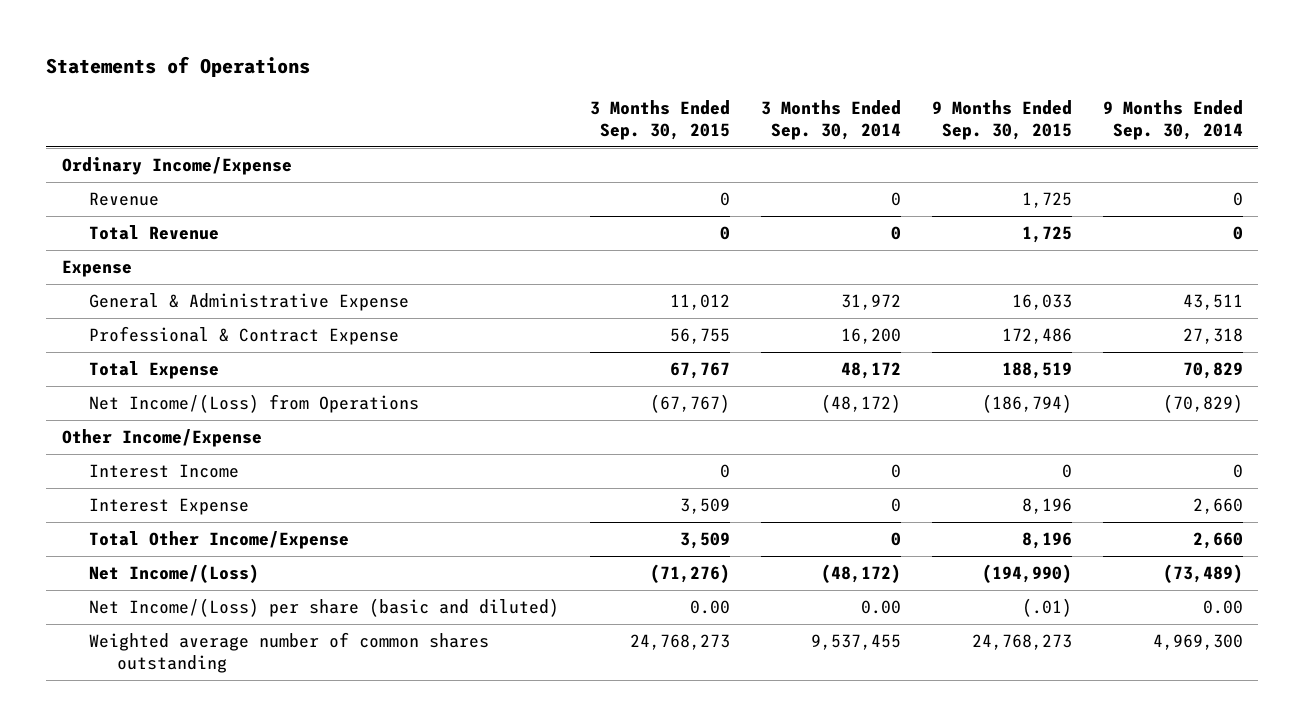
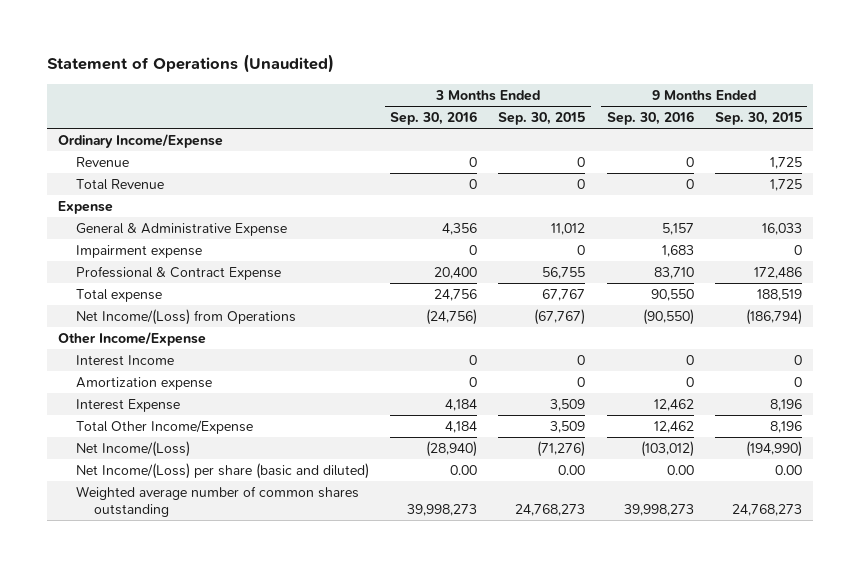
[46,56,311,78] Statements of Operations -> [47,54,335,74] Statement of Operations (Unaudited)
[761,99,902,140] 3 Months Ended Sep. 30, 2014 -> none
[1102,99,1243,140] 9 Months Ended Sep. 30, 2014 -> none
none -> [390,111,478,126] Sep. 30, 2016
none -> [606,111,694,126] Sep. 30, 2016
none -> [75,244,202,258] Impairment expense
[89,361,220,380] Total Expense -> [75,288,162,302] Total expense
none -> [75,376,212,390] Amortization expense
[1021,598,1072,618] (.01) -> [775,464,803,475] 0.00

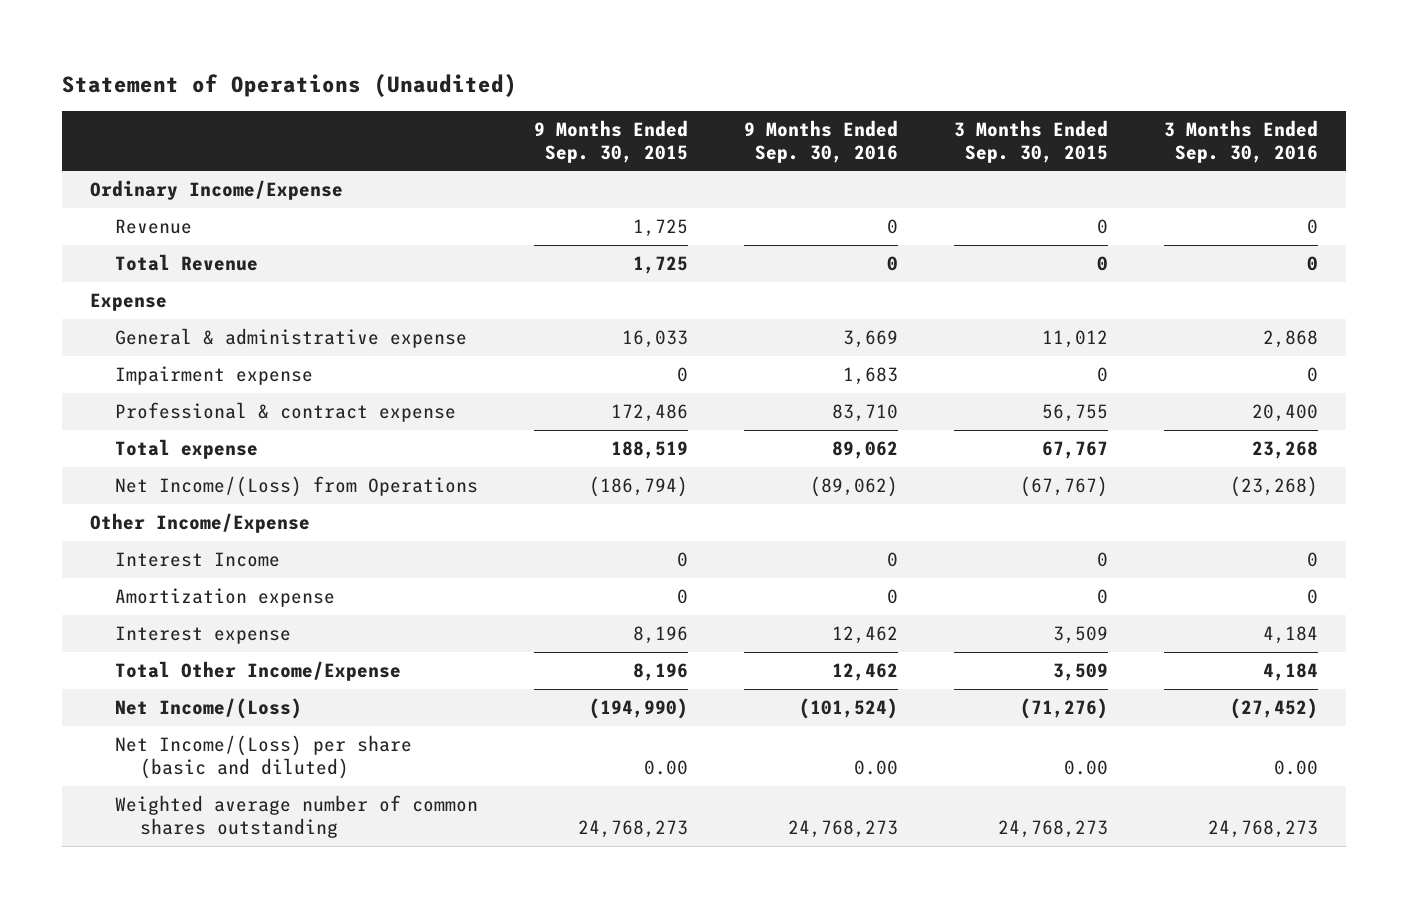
[75,222,287,236] General & Administrative Expense -> [114,328,467,349] General & administrative expense
[442,222,478,235] 4,356 -> [1262,330,1318,349] 2,868
[661,222,694,235] 5,157 -> [842,330,898,349] 3,669
[75,265,281,280] Professional & Contract Expense -> [114,402,456,423] Professional & contract expense
[434,288,478,301] 24,756 -> [1251,441,1318,460] 23,268
[650,288,694,301] 90,550 -> [831,441,898,460] 89,062
[426,308,478,325] (24,756) -> [1229,476,1318,498] (23,268)
[642,308,694,325] (90,550) -> [809,476,898,498] (89,062)
[75,398,180,412] Interest Expense -> [114,626,291,645] Interest expense
[426,440,478,457] (28,940) -> [1229,698,1318,720] (27,452)
[640,440,694,457] (103,012) -> [798,698,898,720] (101,524)
[407,503,478,516] 39,998,273 -> [1207,820,1318,839] 24,768,273
[623,503,694,516] 39,998,273 -> [787,820,898,839] 24,768,273

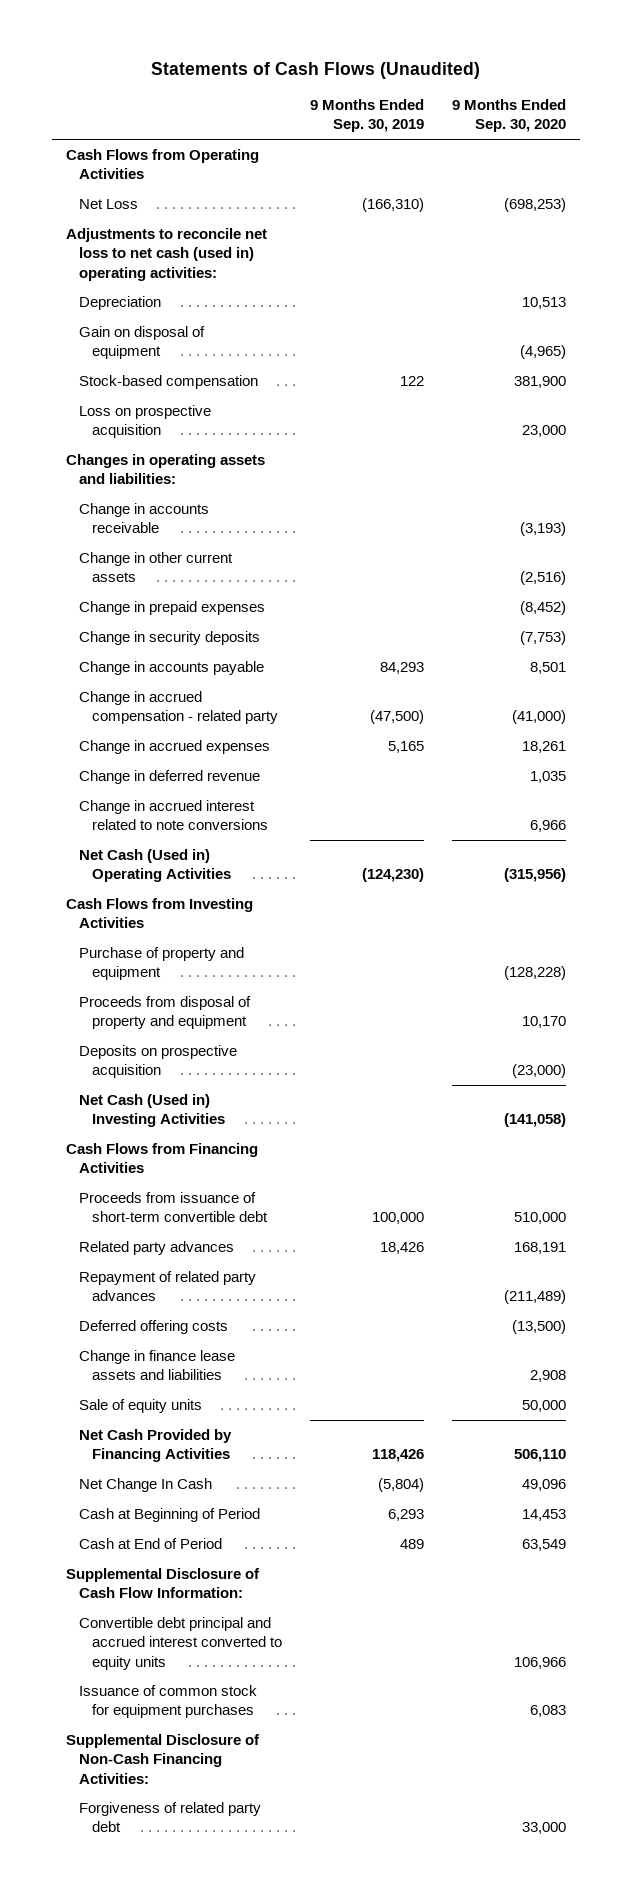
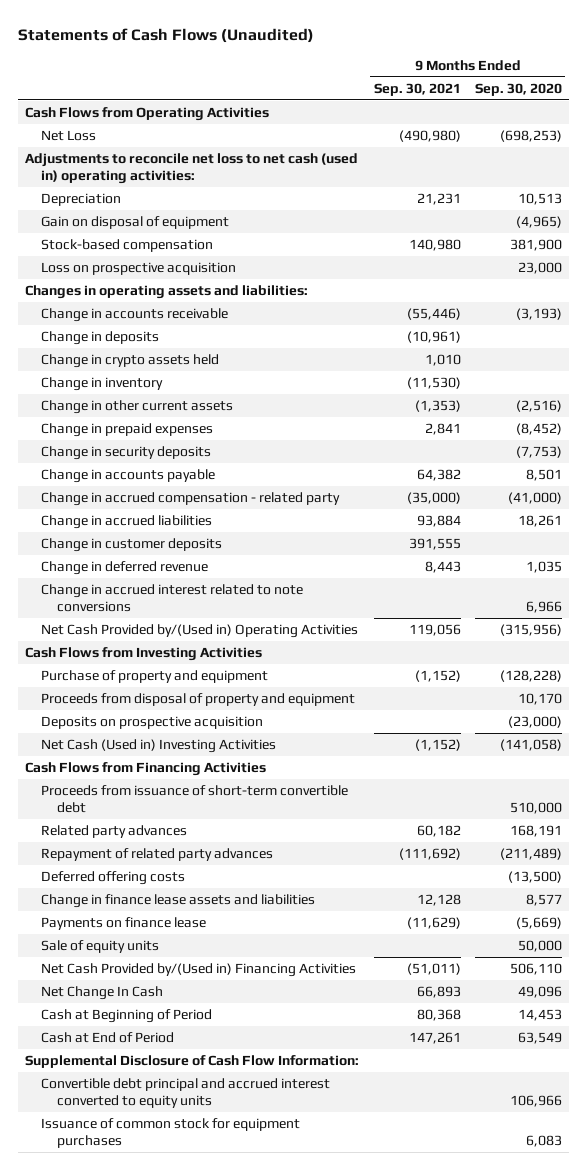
[309,99,424,133] 9 Months Ended Sep. 30, 2019 -> none
none -> [373,82,461,96] Sep. 30, 2021
none -> [41,331,160,346] Change in deposits
none -> [41,354,220,369] Change in crypto assets held
none -> [41,377,164,392] Change in inventory
[78,740,270,755] Change in accrued expenses -> [41,515,213,530] Change in accrued liabilities
none -> [41,538,223,553] Change in customer deposits
[78,849,232,883] Net Cash (Used in) Operating Activities -> [41,624,359,639] Net Cash Provided by/(Used in) Operating Activities
[529,1370,566,1383] 2,908 -> [525,894,562,907] 8,577
none -> [41,917,207,931] Payments on finance lease
[78,1429,232,1463] Net Cash Provided by Financing Activities -> [41,963,357,978] Net Cash Provided by/(Used in) Financing Activities
[65,1734,260,1784] Supplemental Disclosure of Non-Cash Financing Activities: -> none
[78,1802,261,1833] Forgiveness of related party debt -> none

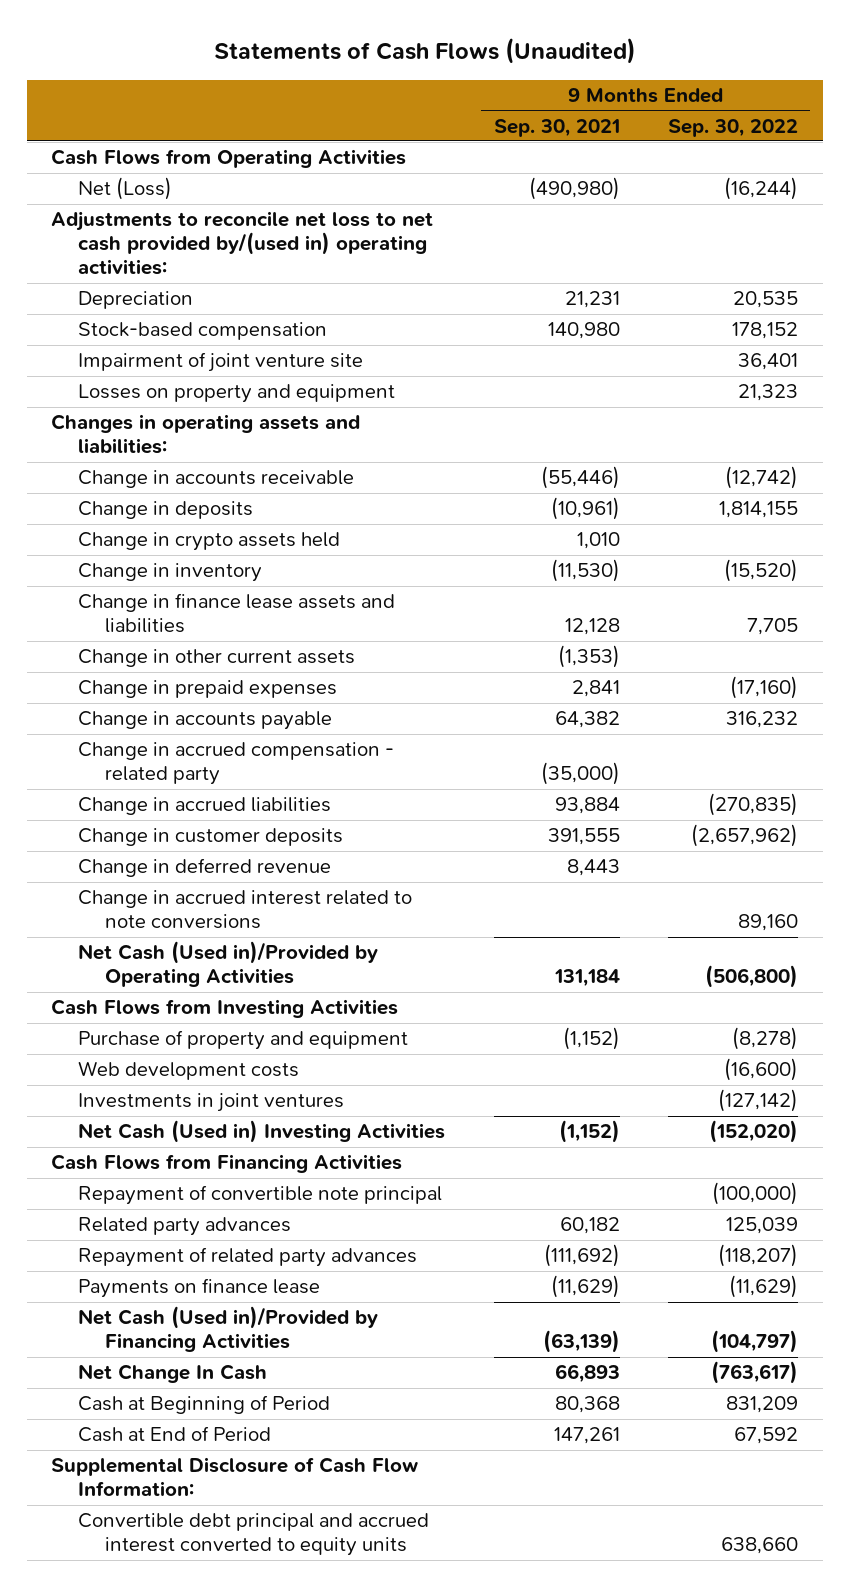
[474,82,562,96] Sep. 30, 2020 -> none
none -> [668,118,799,137] Sep. 30, 2022
[41,130,97,142] Net Loss -> [78,177,173,201] Net (Loss)
[25,153,359,185] Adjustments to reconcile net loss to net cash (used in) operating activities: -> [51,211,434,276] Adjustments to reconcile net loss to net cash provided by/(used in) operating activities:
[41,216,230,230] Gain on disposal of equipment -> none
[41,262,237,276] Loss on prospective acquisition -> none
none -> [78,352,364,373] Impairment of joint venture site
none -> [78,384,396,404] Losses on property and equipment
[41,894,316,909] Change in finance lease assets and liabilities -> [78,593,396,634] Change in finance lease assets and liabilities
[41,446,212,461] Change in security deposits -> none
[41,624,359,639] Net Cash Provided by/(Used in) Operating Activities -> [78,941,379,988] Net Cash (Used in)/Provided by Operating Activities
[408,624,461,637] 119,056 -> [553,969,620,988] 131,184
[41,693,356,707] Proceeds from disposal of property and equipment -> none
[41,716,264,730] Deposits on prospective acquisition -> none
none -> [78,1061,300,1081] Web development costs
none -> [78,1093,345,1113] Investments in joint ventures
[41,785,349,814] Proceeds from issuance of short-term convertible debt -> none
none -> [78,1185,443,1206] Repayment of convertible note principal
[41,871,186,886] Deferred offering costs -> none
[41,940,160,954] Sale of equity units -> none
[41,963,357,978] Net Cash Provided by/(Used in) Financing Activities -> [78,1306,379,1353] Net Cash (Used in)/Provided by Financing Activities
[406,963,461,976] (51,011) -> [542,1330,620,1354] (63,139)
[41,1118,301,1149] Issuance of common stock for equipment purchases -> none

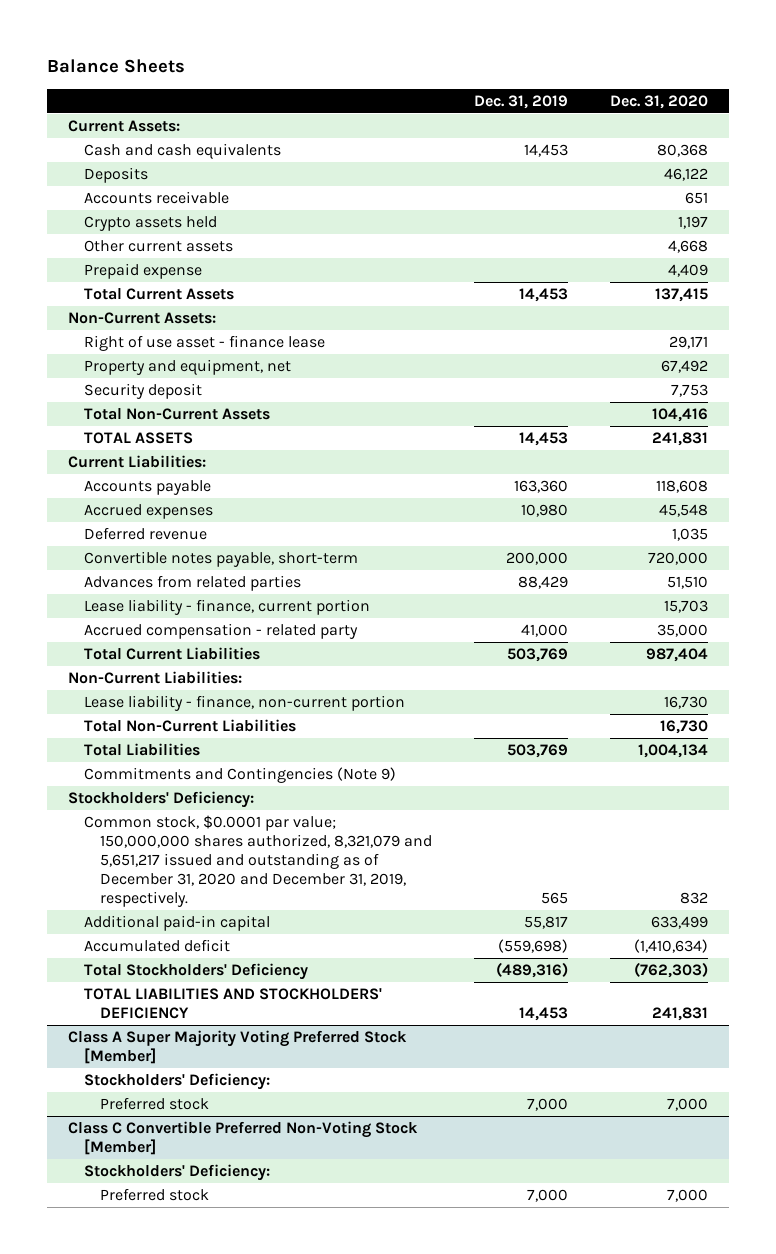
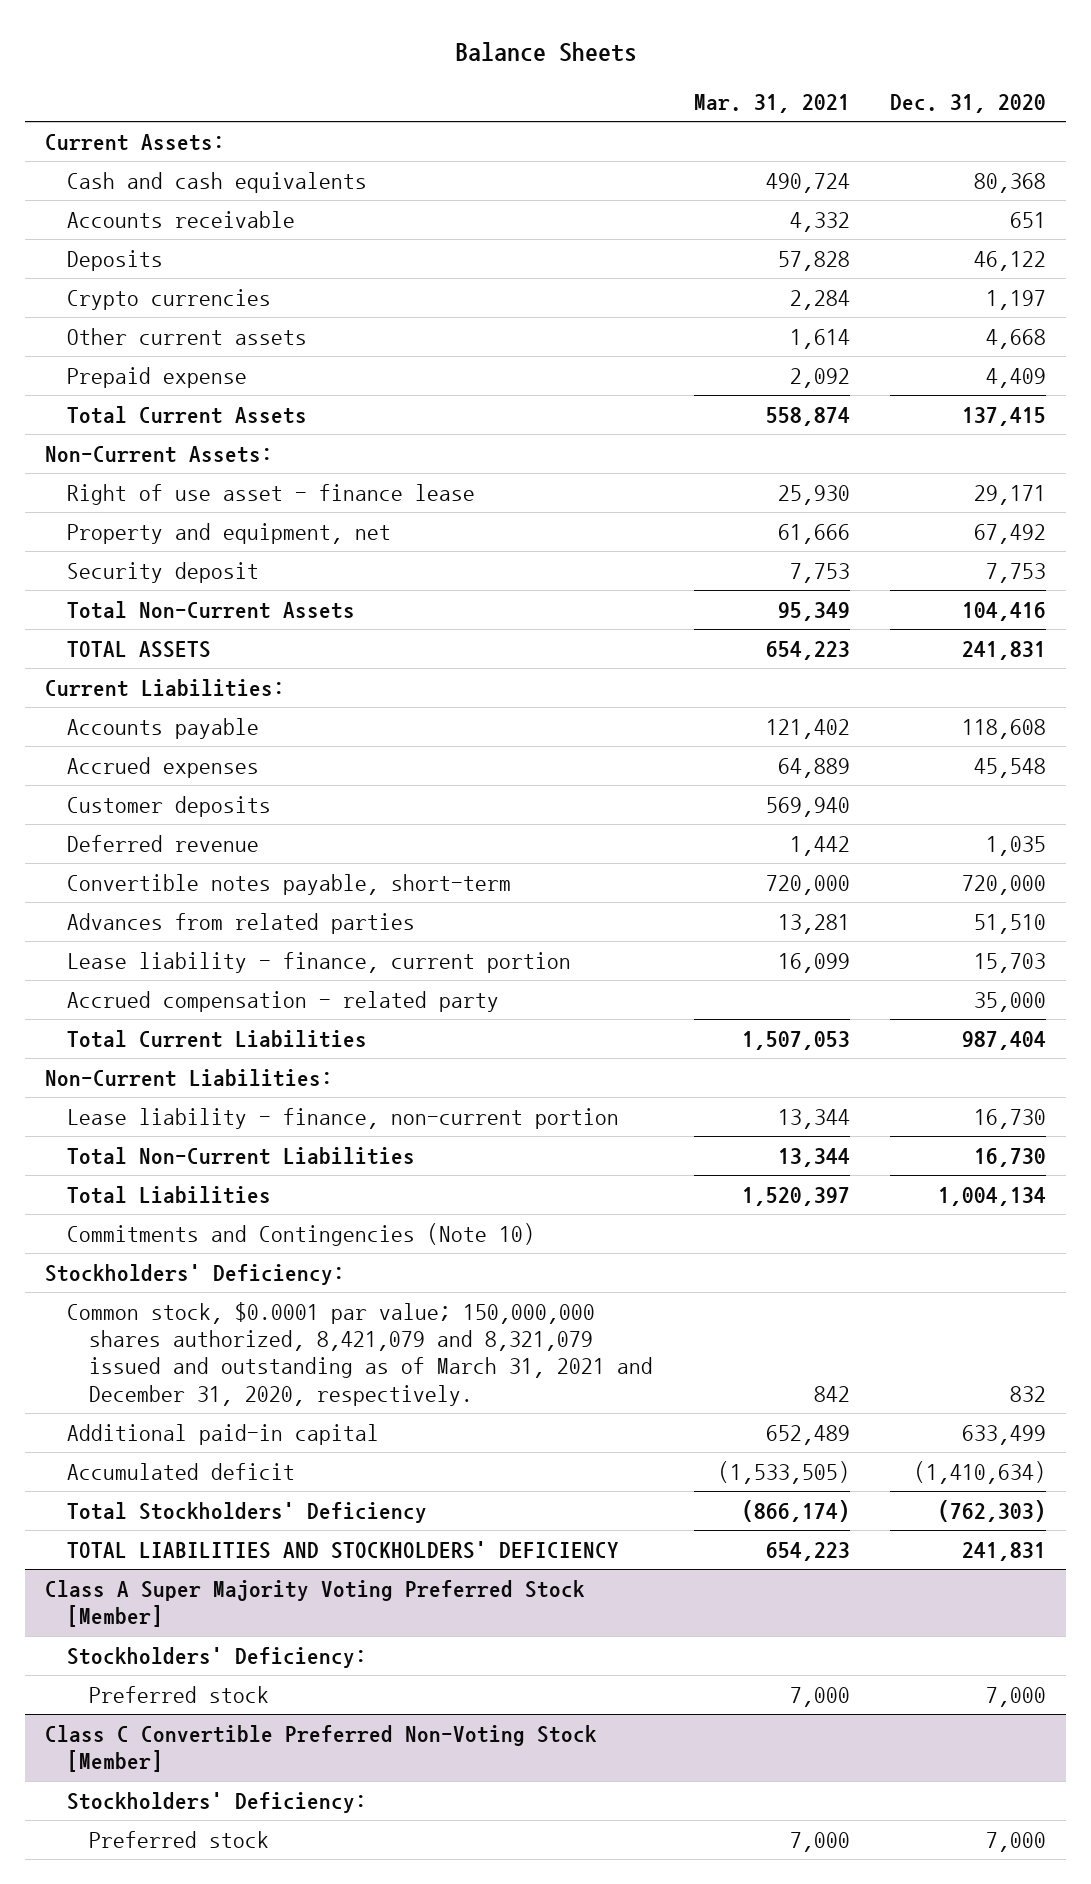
[473,94,568,109] Dec. 31, 2019 -> none
none -> [693,93,850,113] Mar. 31, 2021
[84,167,149,184] Deposits -> [67,249,164,271] Deposits
[84,216,218,232] Crypto assets held -> [67,288,272,310] Crypto currencies
none -> [67,795,272,817] Customer deposits
[84,767,397,784] Commitments and Contingencies (Note 9) -> [67,1222,536,1246] Commitments and Contingencies (Note 10)
[84,815,432,908] Common stock, $0.0001 par value; 150,000,000 shares authorized, 8,321,079 and 5,651,217 issued and outstanding as of December 31, 2020 and December 31, 2019, respectively. -> [67,1301,654,1406] Common stock, $0.0001 par value; 150,000,000 shares authorized, 8,421,079 and 8,321,079 issued and outstanding as of March 31, 2021 and December 31, 2020, respectively.

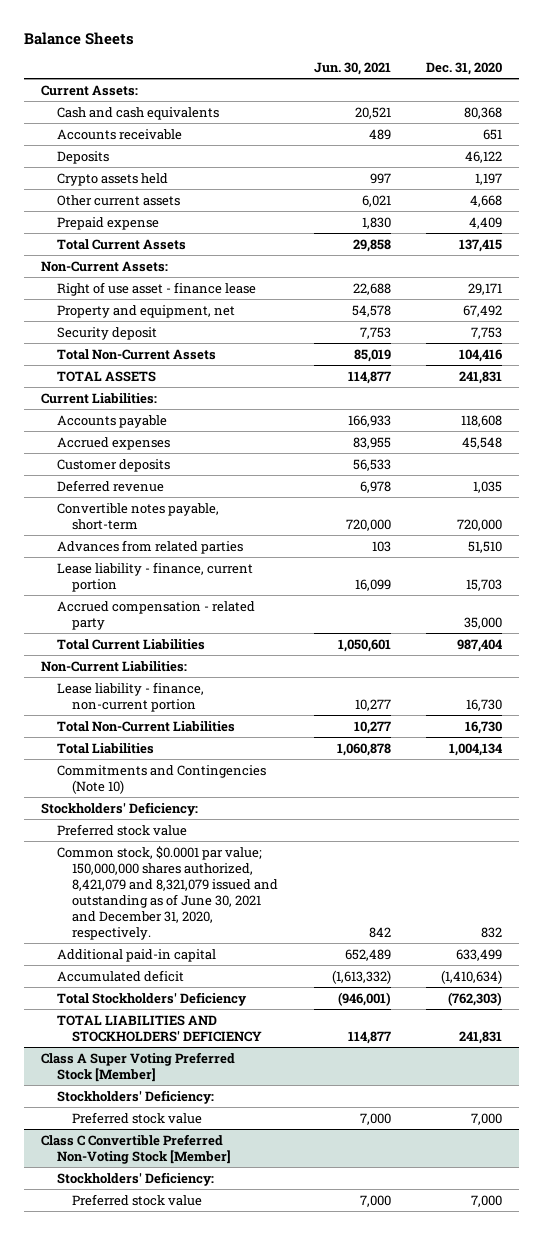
[693,93,850,113] Mar. 31, 2021 -> none
none -> [313,62,391,76] Jun. 30, 2021
[67,288,272,310] Crypto currencies -> [56,172,168,186] Crypto assets held
none -> [56,823,187,836] Preferred stock value
[67,1301,654,1406] Common stock, $0.0001 par value; 150,000,000 shares authorized, 8,421,079 and 8,321,079 issued and outstanding as of March 31, 2021 and December 31, 2020, respectively. -> [56,845,279,941] Common stock, $0.0001 par value; 150,000,000 shares authorized, 8,421,079 and 8,321,079 issued and outstanding as of June 30, 2021 and December 31, 2020, respectively.
[45,1579,586,1628] Class A Super Majority Voting Preferred Stock [Member] -> [41,1051,236,1082] Class A Super Voting Preferred Stock [Member]
[89,1685,270,1703] Preferred stock -> [72,1111,203,1124] Preferred stock value
[89,1830,270,1848] Preferred stock -> [72,1193,203,1206] Preferred stock value

